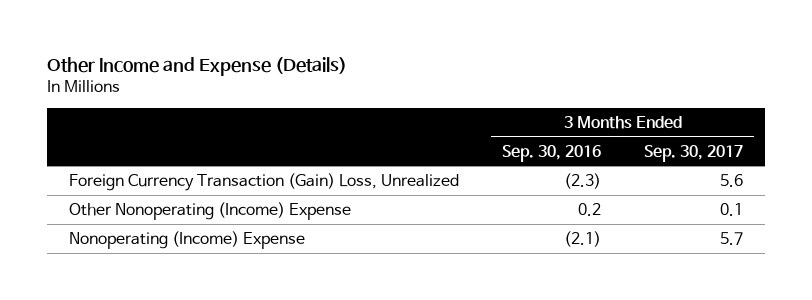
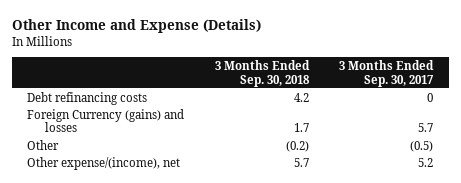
[502,144,602,162] Sep. 30, 2016 -> none
none -> [214,59,310,87] 3 Months Ended Sep. 30, 2018
none -> [27,91,148,105] Debt refinancing costs
[68,172,459,191] Foreign Currency Transaction (Gain) Loss, Unrealized -> [27,108,185,133] Foreign Currency (gains) and losses
[720,173,744,187] 5.6 -> [418,123,434,133] 5.7
[68,201,351,220] Other Nonoperating (Income) Expense -> [27,139,60,150] Other
[720,202,744,216] 0.1 -> [410,140,434,152] (0.5)
[68,230,305,249] Nonoperating (Income) Expense -> [27,156,181,170] Other expense/(income), net
[720,231,744,245] 5.7 -> [418,157,434,167] 5.2

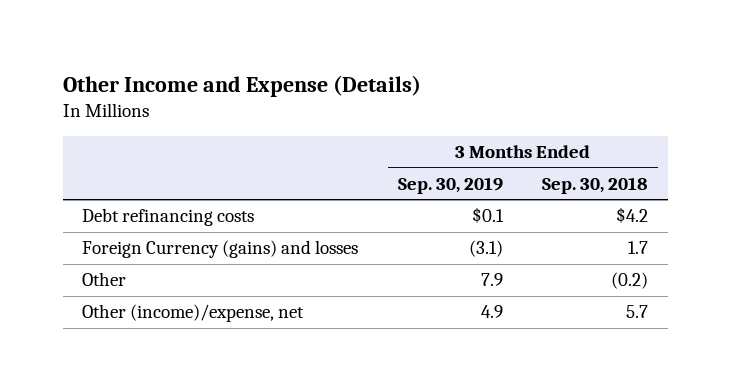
[339,59,435,87] 3 Months Ended Sep. 30, 2017 -> none
none -> [397,176,503,194] Sep. 30, 2019
[293,92,309,102] 4.2 -> [616,207,649,224] $4.2
[27,156,181,170] Other expense/(income), net -> [82,304,305,323] Other (income)/expense, net

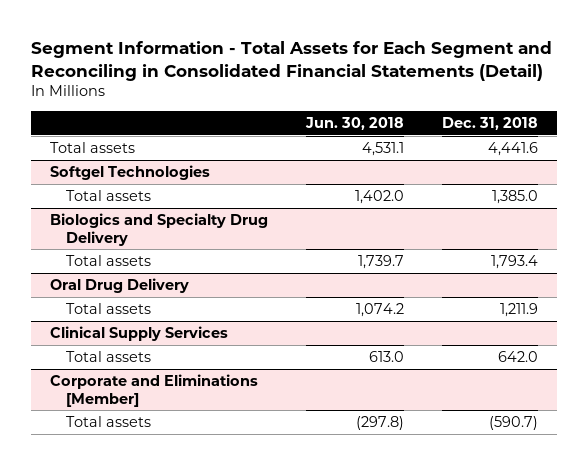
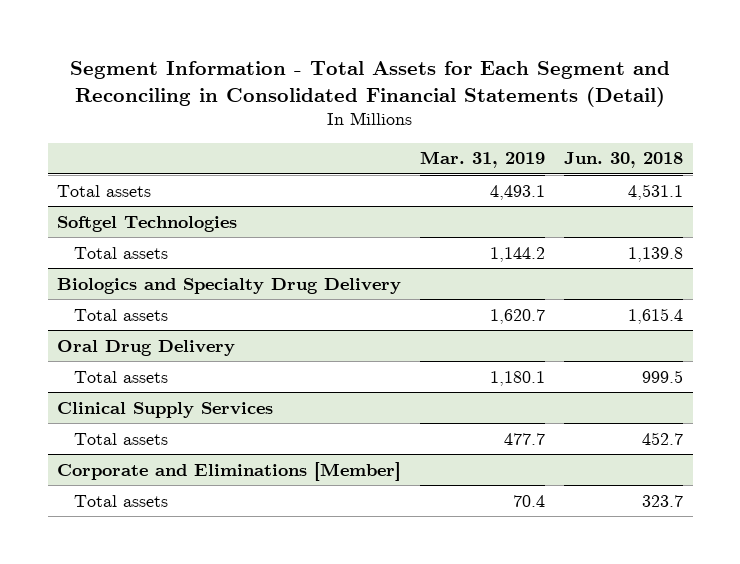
[442,117,539,131] Dec. 31, 2018 -> none
none -> [420,151,546,169] Mar. 31, 2019
[355,190,405,205] 1,402.0 -> [628,246,684,262] 1,139.8
[358,255,405,270] 1,739.7 -> [628,307,684,324] 1,615.4
[356,303,405,318] 1,074.2 -> [642,369,684,383] 999.5
[369,351,405,363] 613.0 -> [642,431,684,445] 452.7
[356,416,405,431] (297.8) -> [642,494,684,507] 323.7

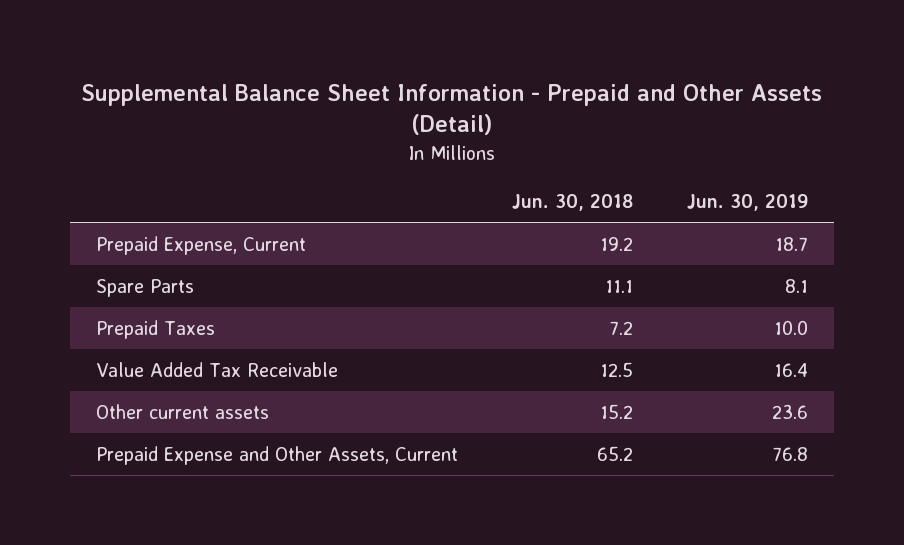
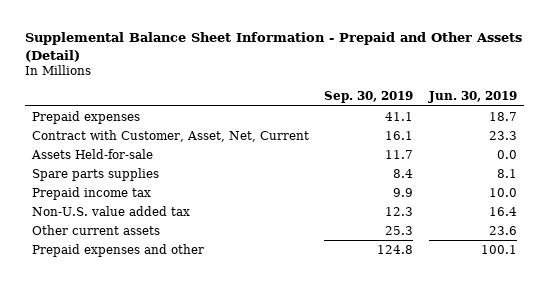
[511,193,633,211] Jun. 30, 2018 -> none
none -> [324,91,414,104] Sep. 30, 2019
[96,235,307,255] Prepaid Expense, Current -> [32,110,141,124] Prepaid expenses
none -> [32,129,310,142] Contract with Customer, Asset, Net, Current
none -> [31,148,154,159] Assets Held-for-sale
[96,278,195,297] Spare Parts -> [32,167,160,181] Spare parts supplies
[96,319,216,339] Prepaid Taxes -> [32,186,152,200] Prepaid income tax
[96,361,339,377] Value Added Tax Receivable -> [32,205,191,216] Non-U.S. value added tax
[96,445,459,465] Prepaid Expense and Other Assets, Current -> [32,243,205,257] Prepaid expenses and other
[771,446,808,461] 76.8 -> [480,244,517,254] 100.1

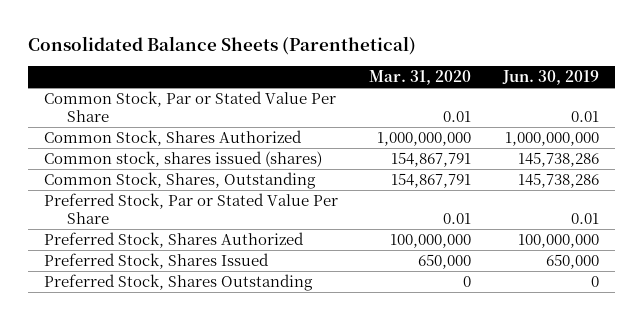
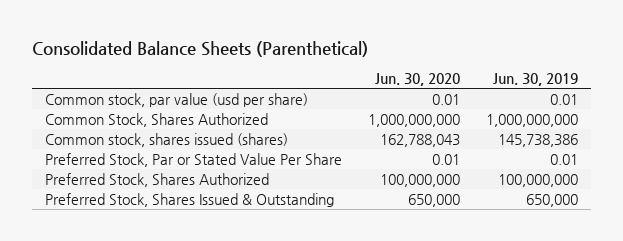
[369,69,472,85] Mar. 31, 2020 -> none
none -> [374,72,460,86] Jun. 30, 2020
[43,91,336,122] Common Stock, Par or Stated Value Per Share -> [44,93,308,108] Common stock, par value (usd per share)
[43,172,316,190] Common Stock, Shares, Outstanding -> none
[518,152,600,168] 145,738,286 -> [498,134,579,148] 145,738,386
[43,253,269,270] Preferred Stock, Shares Issued -> none
[43,274,313,292] Preferred Stock, Shares Outstanding -> [44,193,334,208] Preferred Stock, Shares Issued & Outstanding
[591,276,600,288] 0 -> [526,194,579,208] 650,000

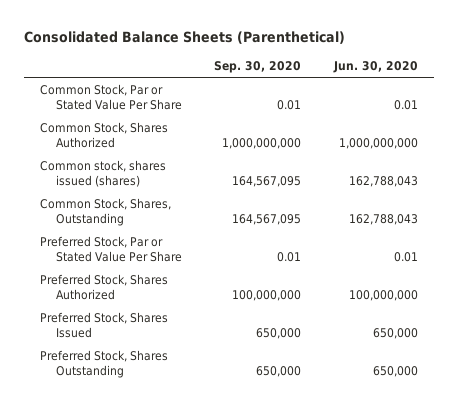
[493,72,579,86] Jun. 30, 2019 -> none
none -> [214,60,302,73] Sep. 30, 2020
[44,93,308,108] Common stock, par value (usd per share) -> [39,83,183,110] Common Stock, Par or Stated Value Per Share
none -> [39,197,171,226] Common Stock, Shares, Outstanding
none -> [39,311,168,338] Preferred Stock, Shares Issued
[44,193,334,208] Preferred Stock, Shares Issued & Outstanding -> [39,349,168,378] Preferred Stock, Shares Outstanding

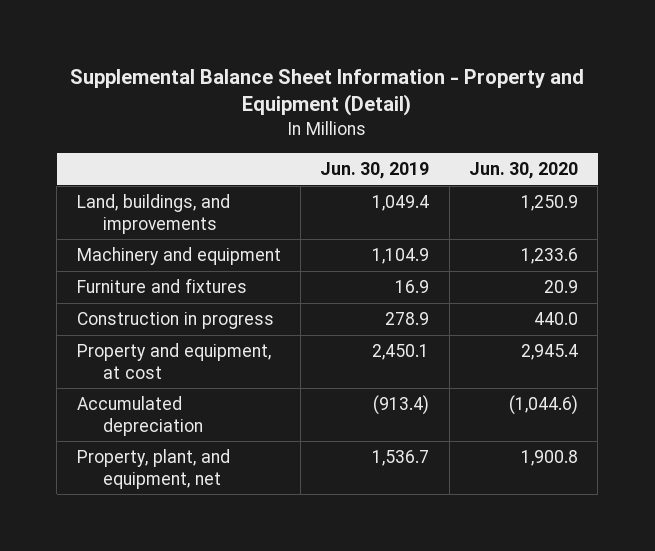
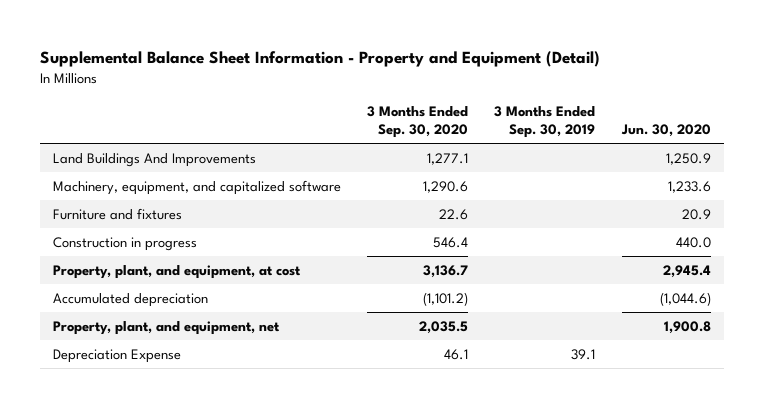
[320,161,430,179] Jun. 30, 2019 -> none
none -> [367,106,469,139] 3 Months Ended Sep. 30, 2020
none -> [494,106,596,139] 3 Months Ended Sep. 30, 2019
[76,194,230,234] Land, buildings, and improvements -> [53,153,257,168] Land Buildings And Improvements
[76,247,281,266] Machinery and equipment -> [53,180,342,196] Machinery, equipment, and capitalized software
[76,343,271,379] Property and equipment, at cost -> [53,265,302,280] Property, plant, and equipment, at cost
none -> [53,349,182,364] Depreciation Expense

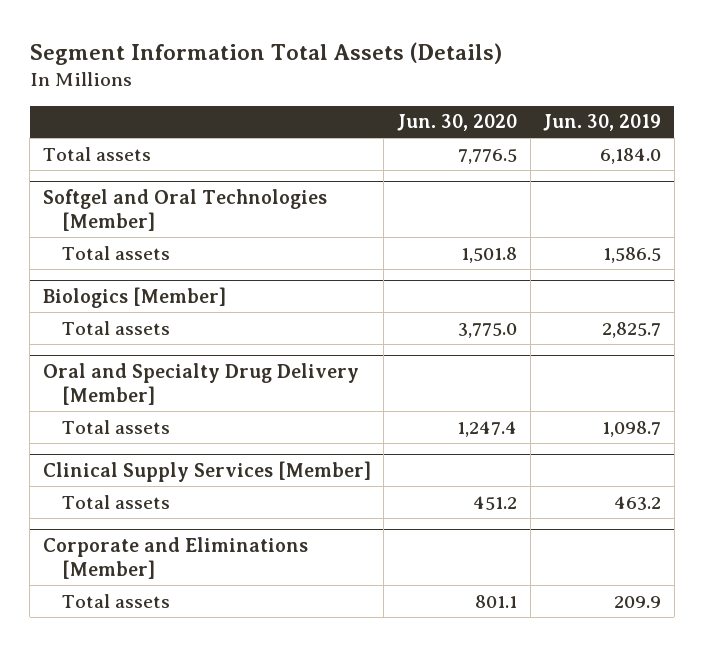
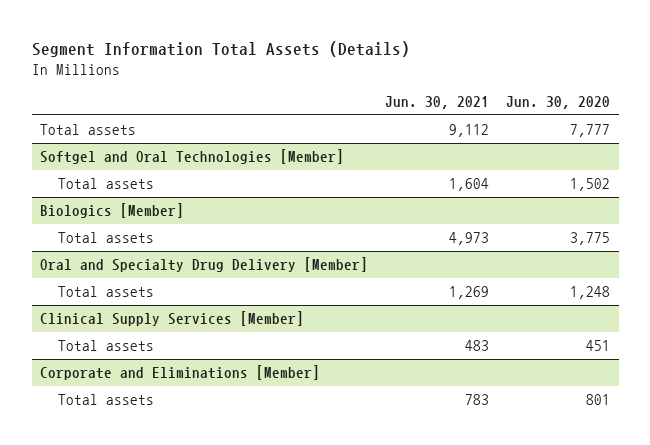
[543,114,662,132] Jun. 30, 2019 -> none
none -> [385,96,490,110] Jun. 30, 2021
[457,148,517,164] 7,776.5 -> [570,123,611,137] 7,777
[460,246,517,263] 1,501.8 -> [570,177,611,191] 1,502
[457,322,517,338] 3,775.0 -> [570,231,611,245] 3,775
[456,420,517,437] 1,247.4 -> [570,285,611,299] 1,248
[472,495,517,510] 451.2 -> [586,339,611,351] 451
[474,594,517,608] 801.1 -> [586,393,611,405] 801

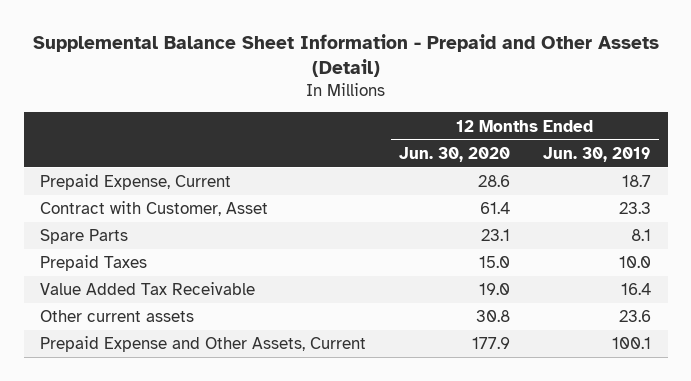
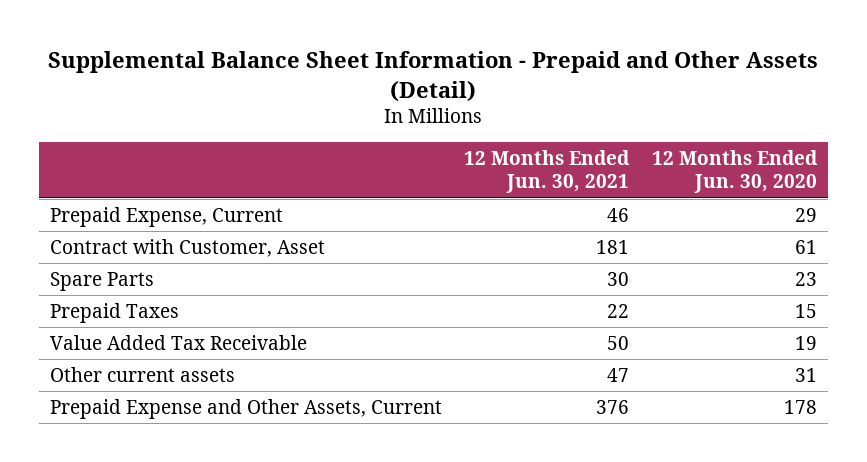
[543,146,652,162] Jun. 30, 2019 -> none
none -> [464,150,631,194] 12 Months Ended Jun. 30, 2021
[478,175,511,188] 28.6 -> [794,207,817,222] 29
[480,202,511,215] 61.4 -> [794,239,817,254] 61
[481,229,511,242] 23.1 -> [794,271,817,286] 23
[479,256,511,269] 15.0 -> [794,303,817,318] 15
[479,283,511,296] 19.0 -> [794,335,817,350] 19
[476,310,511,323] 30.8 -> [794,367,817,382] 31
[472,337,511,350] 177.9 -> [783,399,817,414] 178

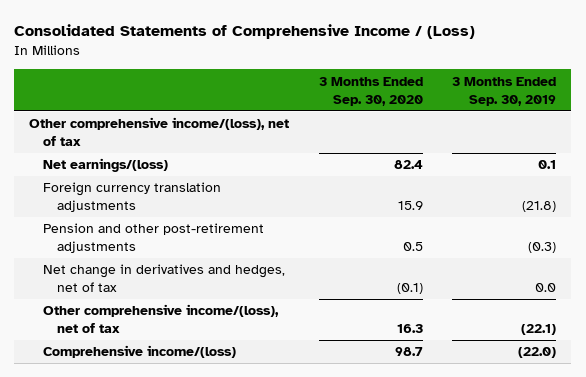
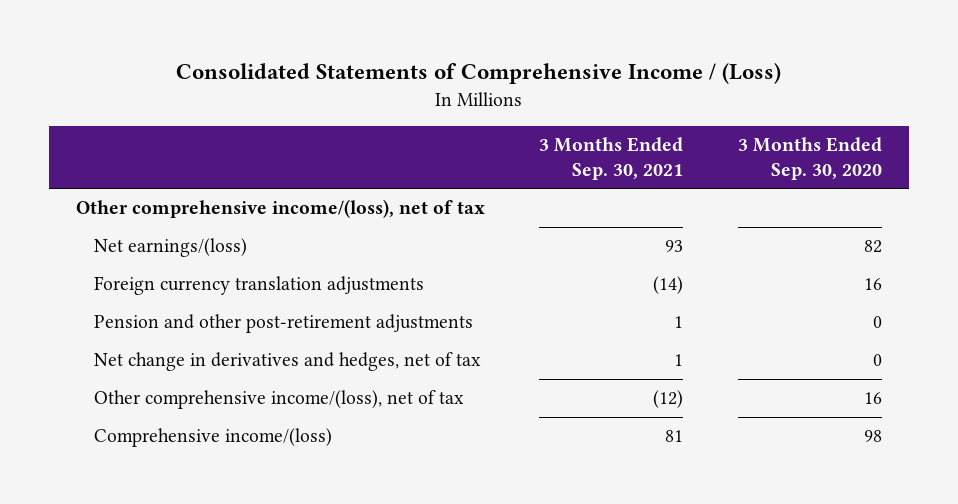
[452,76,557,106] 3 Months Ended Sep. 30, 2019 -> none
none -> [539,137,684,180] 3 Months Ended Sep. 30, 2021
[393,160,423,170] 82.4 -> [863,240,882,254] 82
[397,201,423,211] 15.9 -> [863,278,882,291] 16
[402,242,423,252] 0.5 -> [872,316,882,329] 0
[396,283,423,295] (0.1) -> [872,354,882,367] 0
[396,324,423,334] 16.3 -> [863,392,882,405] 16
[394,347,423,357] 98.7 -> [863,430,882,443] 98

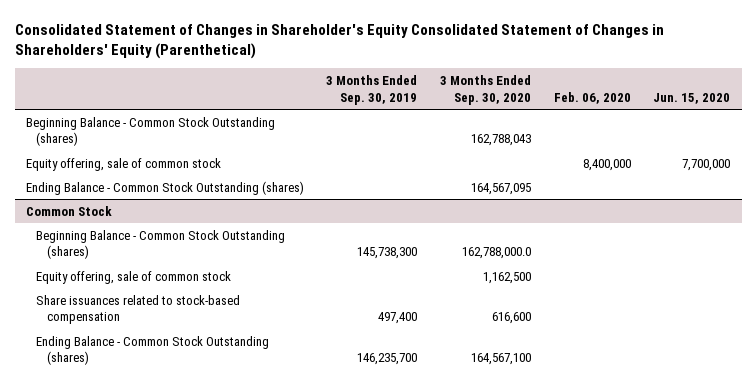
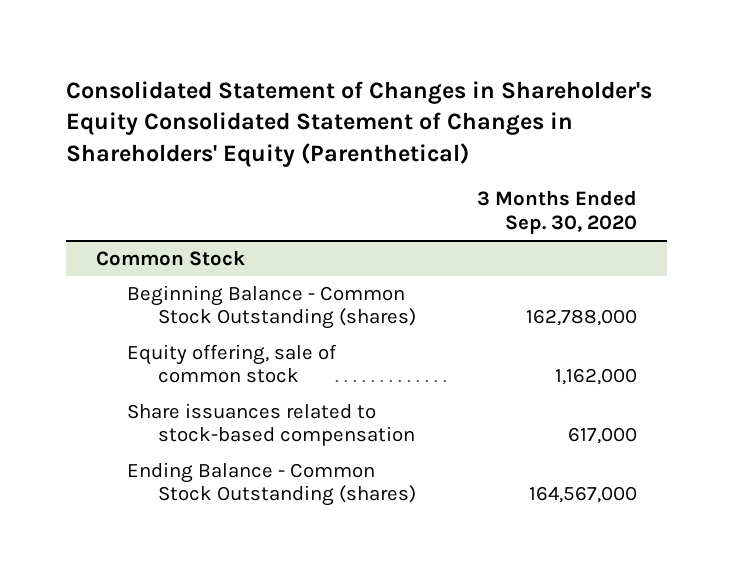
[326,75,418,105] 3 Months Ended Sep. 30, 2019 -> none
[553,91,631,104] Feb. 06, 2020 -> none
[653,92,731,104] Jun. 15, 2020 -> none
[25,116,275,147] Beginning Balance - Common Stock Outstanding (shares) -> none
[25,157,221,171] Equity offering, sale of common stock -> none
[25,180,304,195] Ending Balance - Common Stock Outstanding (shares) -> none
[462,247,532,260] 162,788,000.0 -> [525,309,637,327] 162,788,000
[483,271,532,284] 1,162,500 -> [554,368,637,386] 1,162,000
[492,312,532,325] 616,600 -> [567,427,637,445] 617,000
[471,353,532,366] 164,567,100 -> [528,486,637,504] 164,567,000

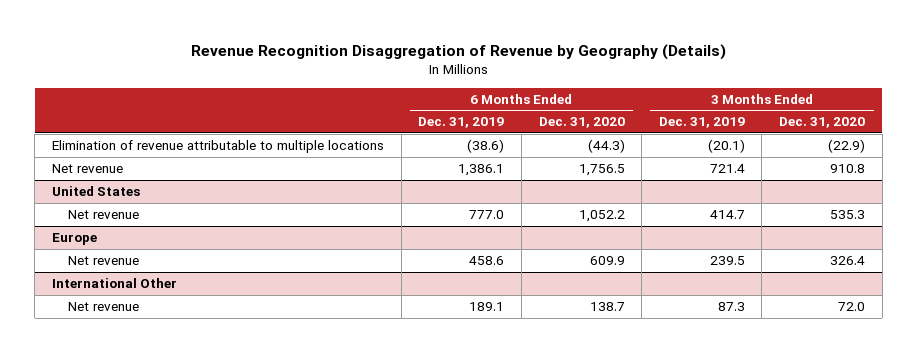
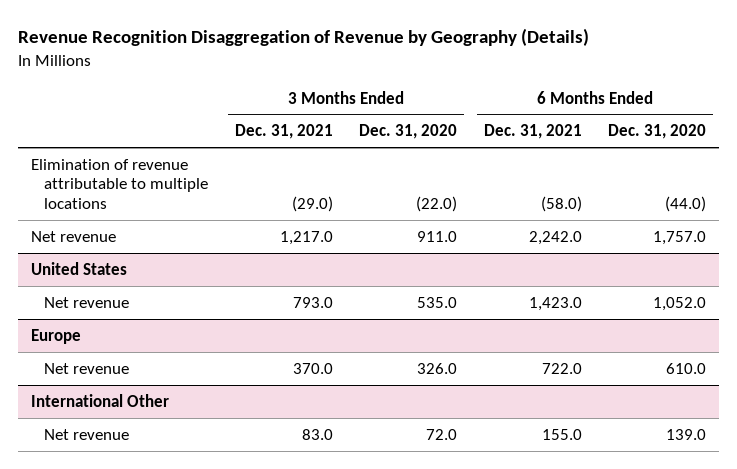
[418,117,505,129] Dec. 31, 2019 -> none
[658,117,745,129] Dec. 31, 2019 -> none
none -> [234,124,333,140] Dec. 31, 2021
none -> [483,124,582,140] Dec. 31, 2021
[587,139,625,154] (44.3) -> [665,195,707,212] (44.0)
[828,139,866,154] (22.9) -> [416,195,458,212] (22.0)
[578,164,625,177] 1,756.5 -> [653,230,707,245] 1,757.0
[830,164,866,174] 910.8 -> [417,230,458,242] 911.0
[578,210,625,223] 1,052.2 -> [653,296,707,311] 1,052.0
[830,210,866,220] 535.3 -> [417,296,458,308] 535.0
[589,256,625,266] 609.9 -> [666,362,707,374] 610.0
[830,256,866,266] 326.4 -> [417,362,458,374] 326.0
[589,302,625,312] 138.7 -> [666,428,707,440] 139.0

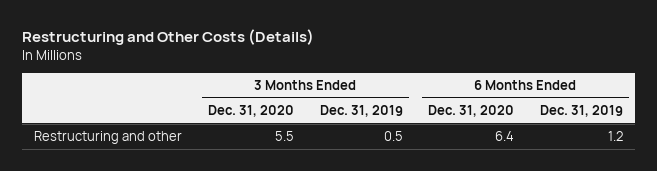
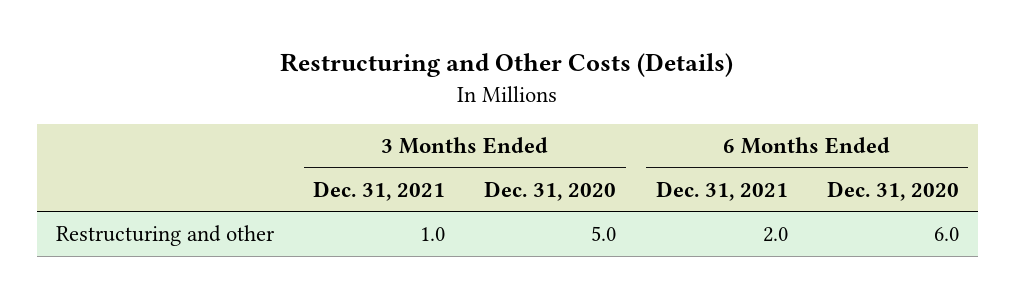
[319,105,403,118] Dec. 31, 2019 -> none
[539,105,623,118] Dec. 31, 2019 -> none
none -> [313,180,446,201] Dec. 31, 2021
none -> [655,180,788,201] Dec. 31, 2021
[274,131,294,142] 5.5 -> [591,226,617,242] 5.0
[495,131,515,142] 6.4 -> [933,227,959,242] 6.0

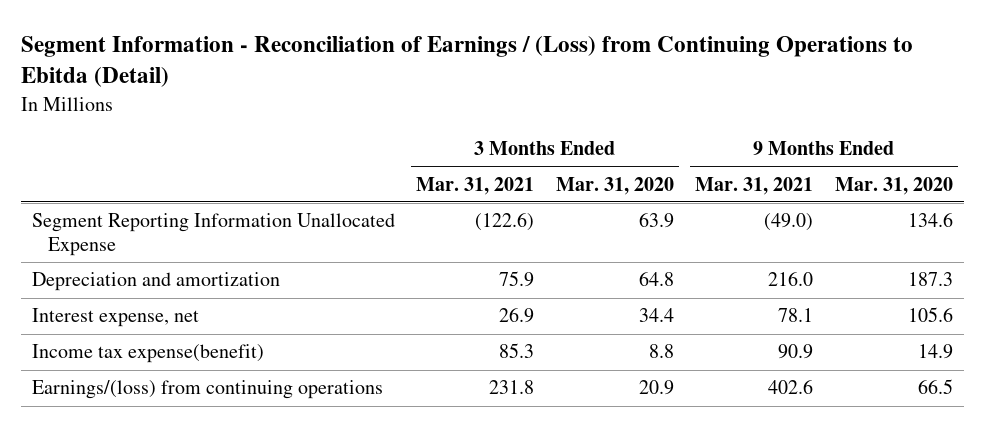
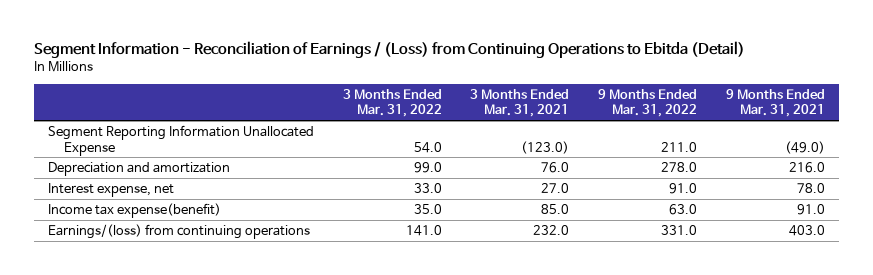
[555,176,674,195] Mar. 31, 2020 -> none
[834,176,953,195] Mar. 31, 2020 -> none
none -> [342,88,442,118] 3 Months Ended Mar. 31, 2022
none -> [598,88,698,118] 9 Months Ended Mar. 31, 2022
[475,212,535,232] (122.6) -> [521,140,570,154] (123.0)
[499,271,535,288] 75.9 -> [541,161,570,173] 76.0
[499,307,535,324] 26.9 -> [541,182,570,193] 27.0
[778,308,814,323] 78.1 -> [796,182,825,193] 78.0
[499,343,535,359] 85.3 -> [541,203,570,214] 85.0
[778,344,814,360] 90.9 -> [796,203,825,215] 91.0
[489,380,535,395] 231.8 -> [533,224,570,235] 232.0
[768,379,814,395] 402.6 -> [788,224,825,236] 403.0

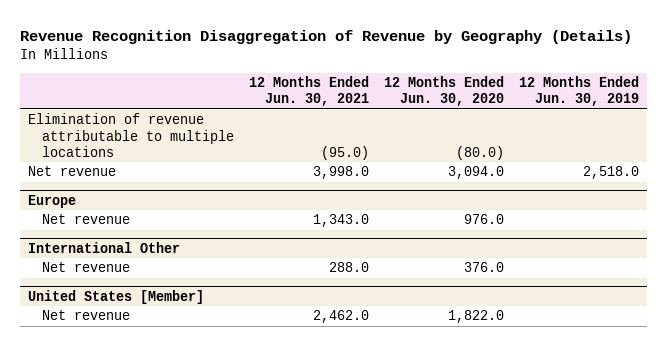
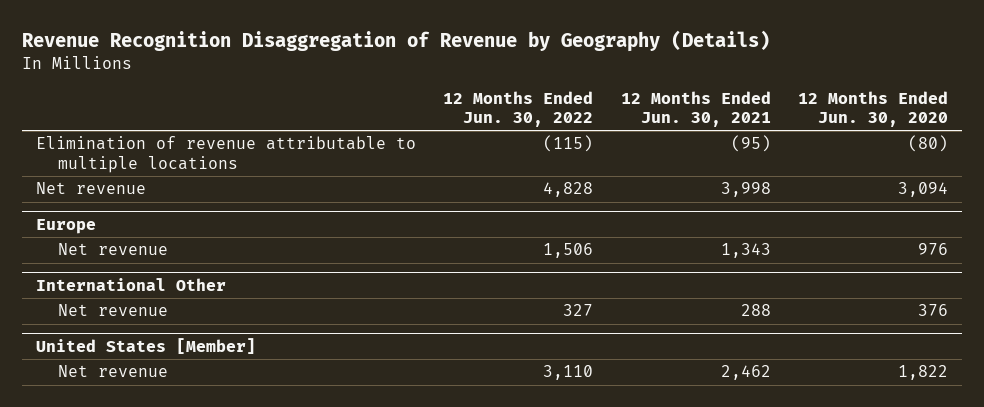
[519,75,640,107] 12 Months Ended Jun. 30, 2019 -> none
none -> [443,90,594,128] 12 Months Ended Jun. 30, 2022
[321,145,370,160] (95.0) -> [730,135,771,153] (95)
[456,145,505,160] (80.0) -> [908,135,949,153] (80)
[313,166,370,180] 3,998.0 -> [720,182,771,198] 3,998
[448,166,505,180] 3,094.0 -> [898,182,949,198] 3,094
[313,214,370,228] 1,343.0 -> [720,243,771,259] 1,343
[464,214,505,225] 976.0 -> [918,243,949,256] 976
[329,262,370,273] 288.0 -> [740,304,771,317] 288
[464,262,505,273] 376.0 -> [918,304,949,317] 376
[313,310,370,324] 2,462.0 -> [720,365,771,381] 2,462
[448,310,505,324] 1,822.0 -> [898,365,949,381] 1,822

